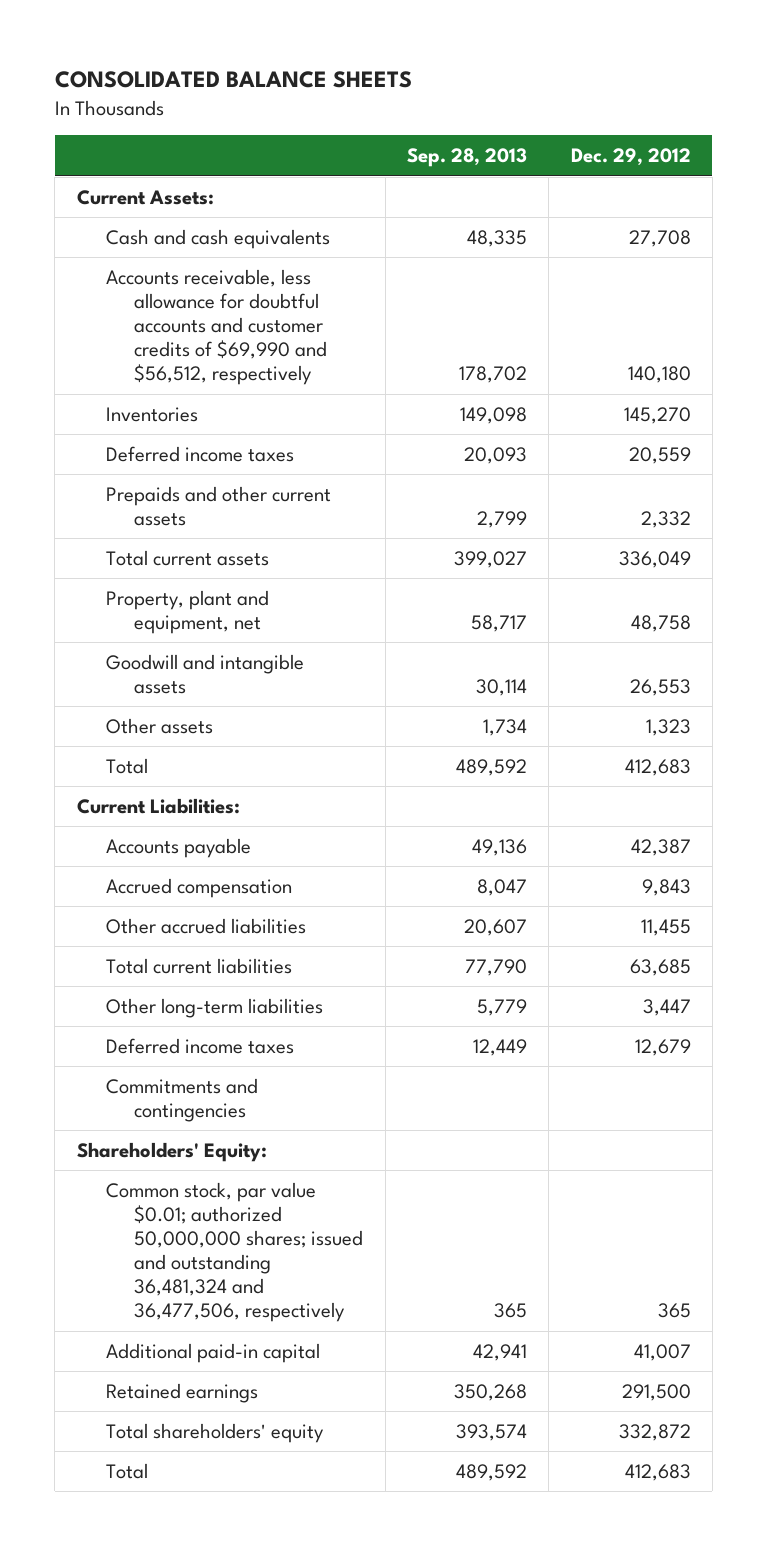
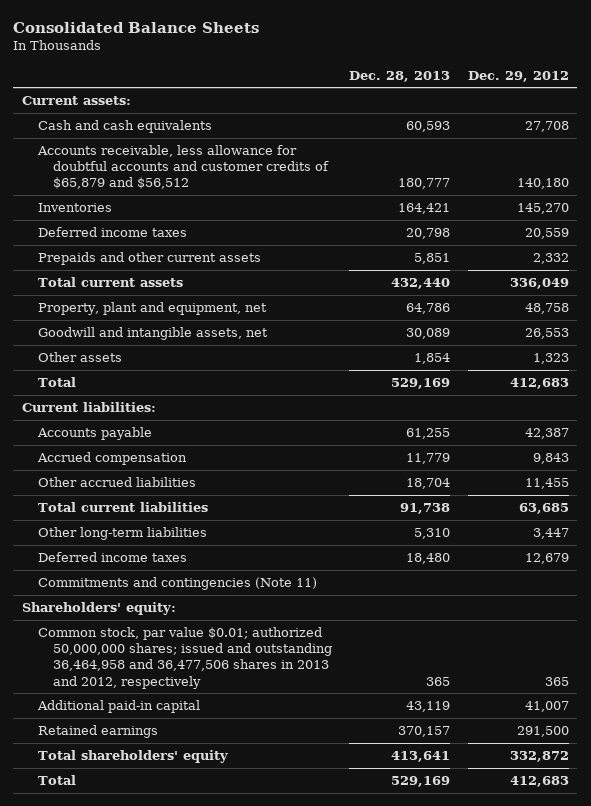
[54,70,412,88] CONSOLIDATED BALANCE SHEETS -> [13,21,260,33] Consolidated Balance Sheets
[406,148,527,168] Sep. 28, 2013 -> none
none -> [349,70,451,82] Dec. 28, 2013
[76,189,214,205] Current Assets: -> [21,96,131,106] Current assets:
[105,268,328,386] Accounts receivable, less allowance for doubtful accounts and customer credits of $69,990 and $56,512, respectively -> [36,145,330,190] Accounts receivable, less allowance for doubtful accounts and customer credits of $65,879 and $56,512
[105,653,304,695] Goodwill and intangible assets -> [37,327,268,341] Goodwill and intangible assets, net
[76,797,240,814] Current Liabilities: -> [21,402,156,413] Current liabilities:
[105,1077,258,1123] Commitments and contingencies -> [37,577,317,591] Commitments and contingencies (Note 11)
[76,1141,267,1162] Shareholders' Equity: -> [21,602,176,616] Shareholders' equity:
[105,1181,364,1323] Common stock, par value $0.01; authorized 50,000,000 shares; issued and outstanding 36,481,324 and 36,477,506, respectively -> [37,627,333,689] Common stock, par value $0.01; authorized 50,000,000 shares; issued and outstanding 36,464,958 and 36,477,506 shares in 2013 and 2012, respectively

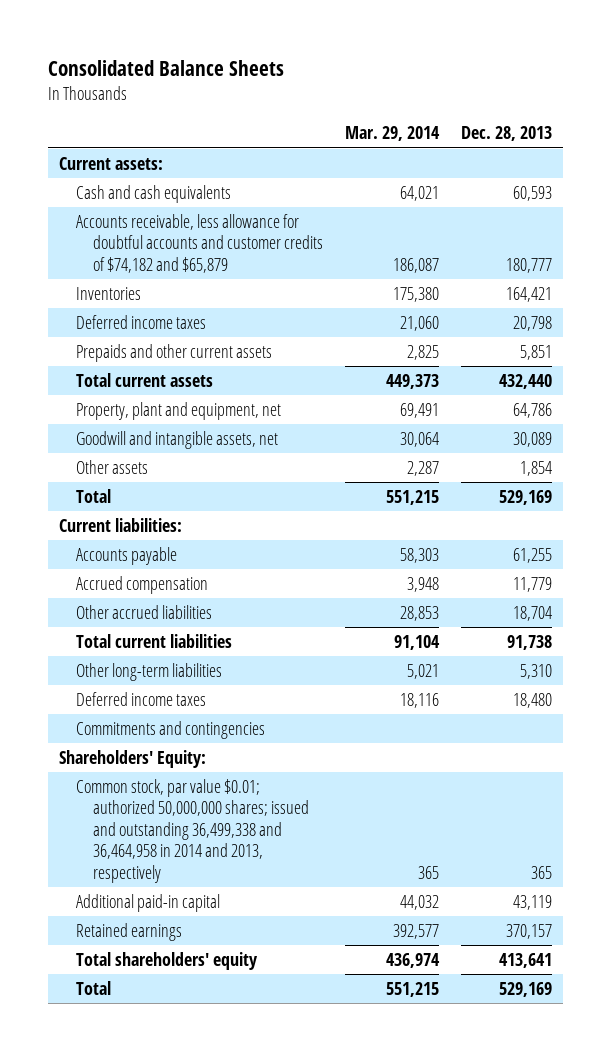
[467,70,569,82] Dec. 29, 2012 -> none
none -> [344,126,440,142] Mar. 29, 2014
[36,145,330,190] Accounts receivable, less allowance for doubtful accounts and customer credits of $65,879 and $56,512 -> [75,214,323,273] Accounts receivable, less allowance for doubtful accounts and customer credits of $74,182 and $65,879
[37,577,317,591] Commitments and contingencies (Note 11) -> [75,721,265,740] Commitments and contingencies
[21,602,176,616] Shareholders' equity: -> [59,750,207,769] Shareholders' Equity:
[37,627,333,689] Common stock, par value $0.01; authorized 50,000,000 shares; issued and outstanding 36,464,958 and 36,477,506 shares in 2013 and 2012, respectively -> [75,779,309,883] Common stock, par value $0.01; authorized 50,000,000 shares; issued and outstanding 36,499,338 and 36,464,958 in 2014 and 2013, respectively

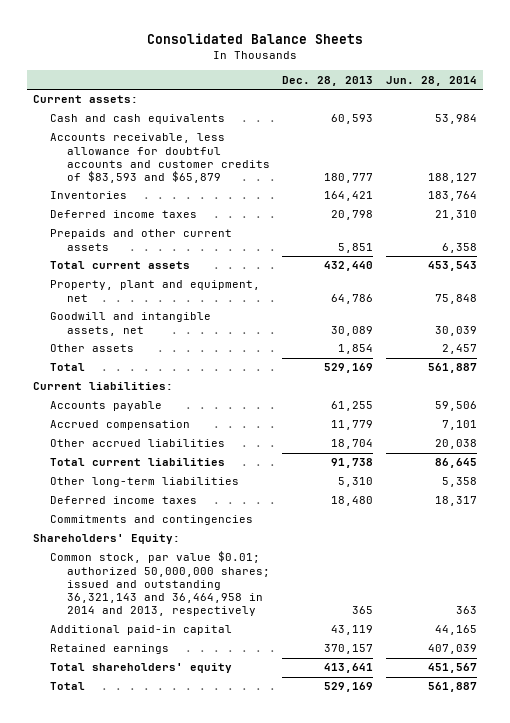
[344,126,440,142] Mar. 29, 2014 -> none
none -> [385,75,477,86] Jun. 28, 2014
[75,214,323,273] Accounts receivable, less allowance for doubtful accounts and customer credits of $74,182 and $65,879 -> [49,133,270,184] Accounts receivable, less allowance for doubtful accounts and customer credits of $83,593 and $65,879
[75,779,309,883] Common stock, par value $0.01; authorized 50,000,000 shares; issued and outstanding 36,499,338 and 36,464,958 in 2014 and 2013, respectively -> [49,551,270,617] Common stock, par value $0.01; authorized 50,000,000 shares; issued and outstanding 36,321,143 and 36,464,958 in 2014 and 2013, respectively

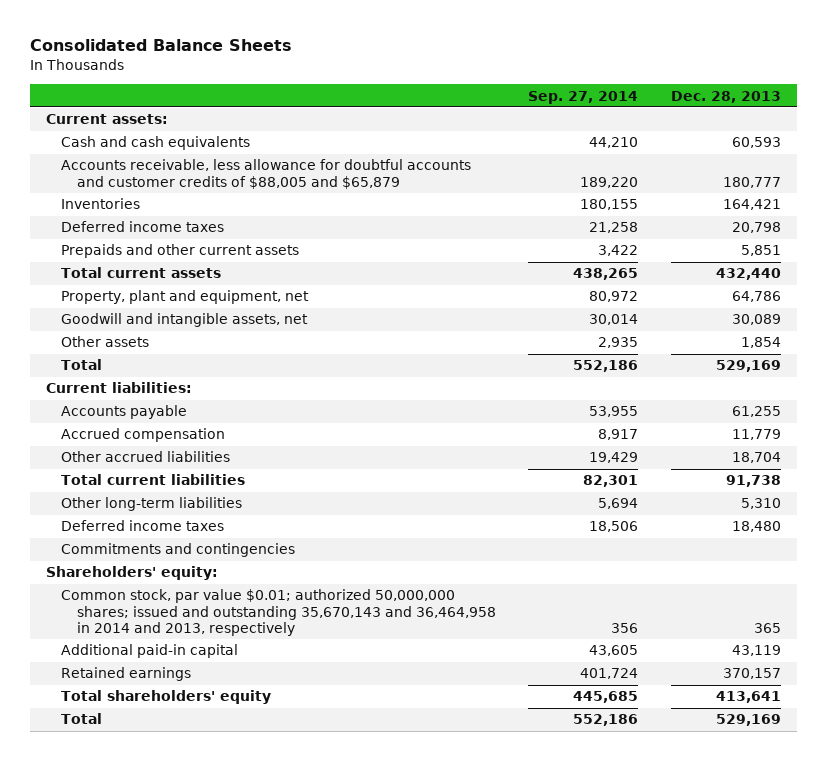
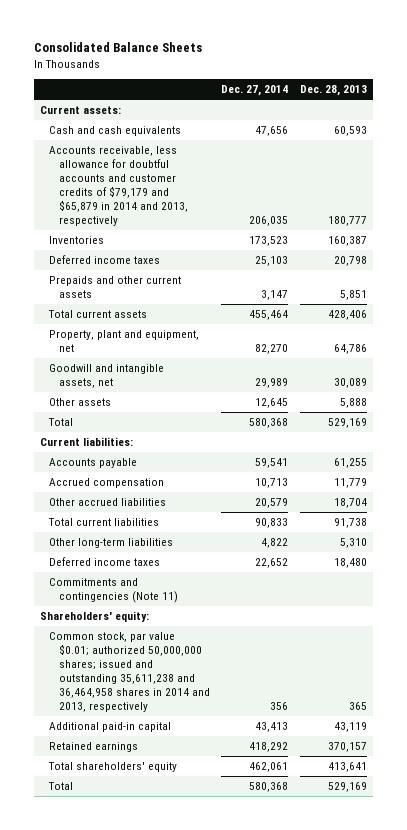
[528,90,639,104] Sep. 27, 2014 -> none
none -> [221,85,289,97] Dec. 27, 2014
[61,159,472,189] Accounts receivable, less allowance for doubtful accounts and customer credits of $88,005 and $65,879 -> [49,146,188,226] Accounts receivable, less allowance for doubtful accounts and customer credits of $79,179 and $65,879 in 2014 and 2013, respectively
[722,199,781,211] 164,421 -> [328,236,368,247] 160,387
[715,268,781,281] 432,440 -> [328,310,368,321] 428,406
[740,337,781,349] 1,854 -> [340,398,368,409] 5,888
[61,543,296,558] Commitments and contingencies -> [49,578,178,604] Commitments and contingencies (Note 11)
[61,589,496,636] Common stock, par value $0.01; authorized 50,000,000 shares; issued and outstanding 35,670,143 and 36,464,958 in 2014 and 2013, respectively -> [49,632,210,712] Common stock, par value $0.01; authorized 50,000,000 shares; issued and outstanding 35,611,238 and 36,464,958 shares in 2014 and 2013, respectively

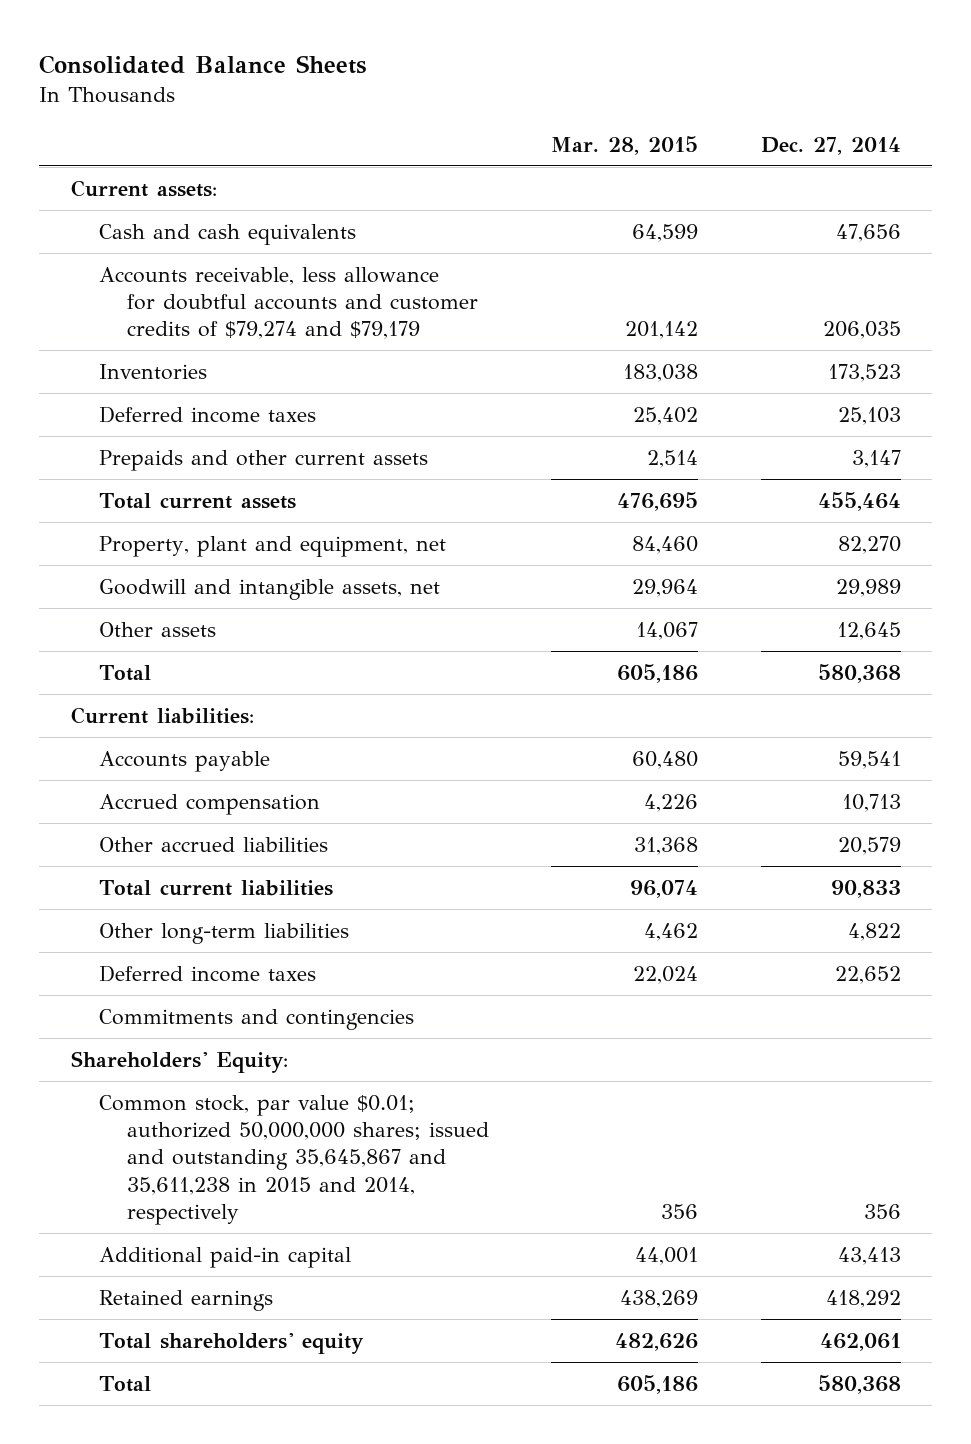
[300,85,368,97] Dec. 28, 2013 -> none
none -> [551,135,699,155] Mar. 28, 2015
[49,146,188,226] Accounts receivable, less allowance for doubtful accounts and customer credits of $79,179 and $65,879 in 2014 and 2013, respectively -> [98,266,478,340] Accounts receivable, less allowance for doubtful accounts and customer credits of $79,274 and $79,179
[49,578,178,604] Commitments and contingencies (Note 11) -> [98,1008,414,1030] Commitments and contingencies
[39,611,149,623] Shareholders' equity: -> [70,1050,288,1073] Shareholders' Equity:
[49,632,210,712] Common stock, par value $0.01; authorized 50,000,000 shares; issued and outstanding 35,611,238 and 36,464,958 shares in 2014 and 2013, respectively -> [98,1094,489,1226] Common stock, par value $0.01; authorized 50,000,000 shares; issued and outstanding 35,645,867 and 35,611,238 in 2015 and 2014, respectively

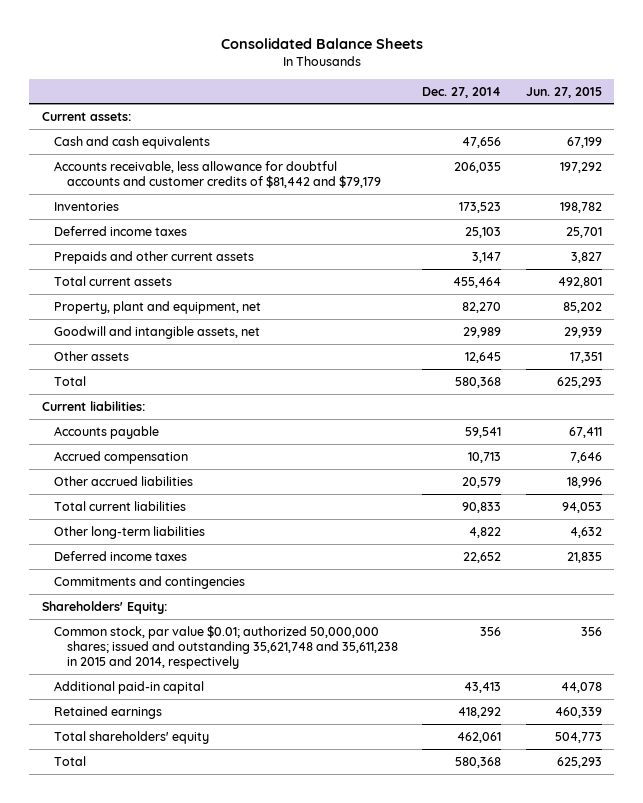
[551,135,699,155] Mar. 28, 2015 -> none
none -> [525,86,602,98] Jun. 27, 2015
[98,266,478,340] Accounts receivable, less allowance for doubtful accounts and customer credits of $79,274 and $79,179 -> [54,160,381,188] Accounts receivable, less allowance for doubtful accounts and customer credits of $81,442 and $79,179
[98,1094,489,1226] Common stock, par value $0.01; authorized 50,000,000 shares; issued and outstanding 35,645,867 and 35,611,238 in 2015 and 2014, respectively -> [54,624,398,670] Common stock, par value $0.01; authorized 50,000,000 shares; issued and outstanding 35,621,748 and 35,611,238 in 2015 and 2014, respectively

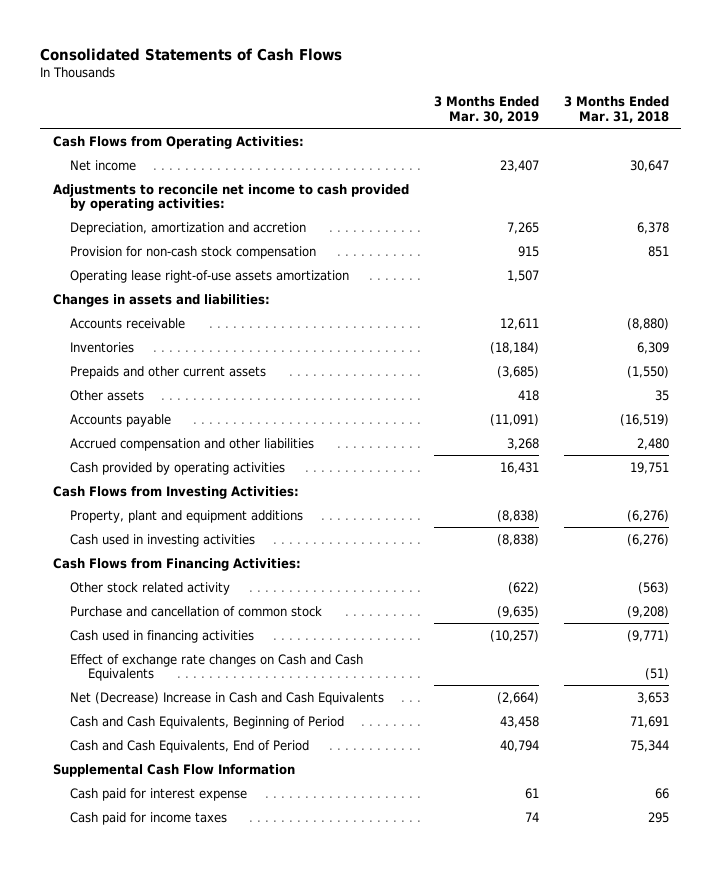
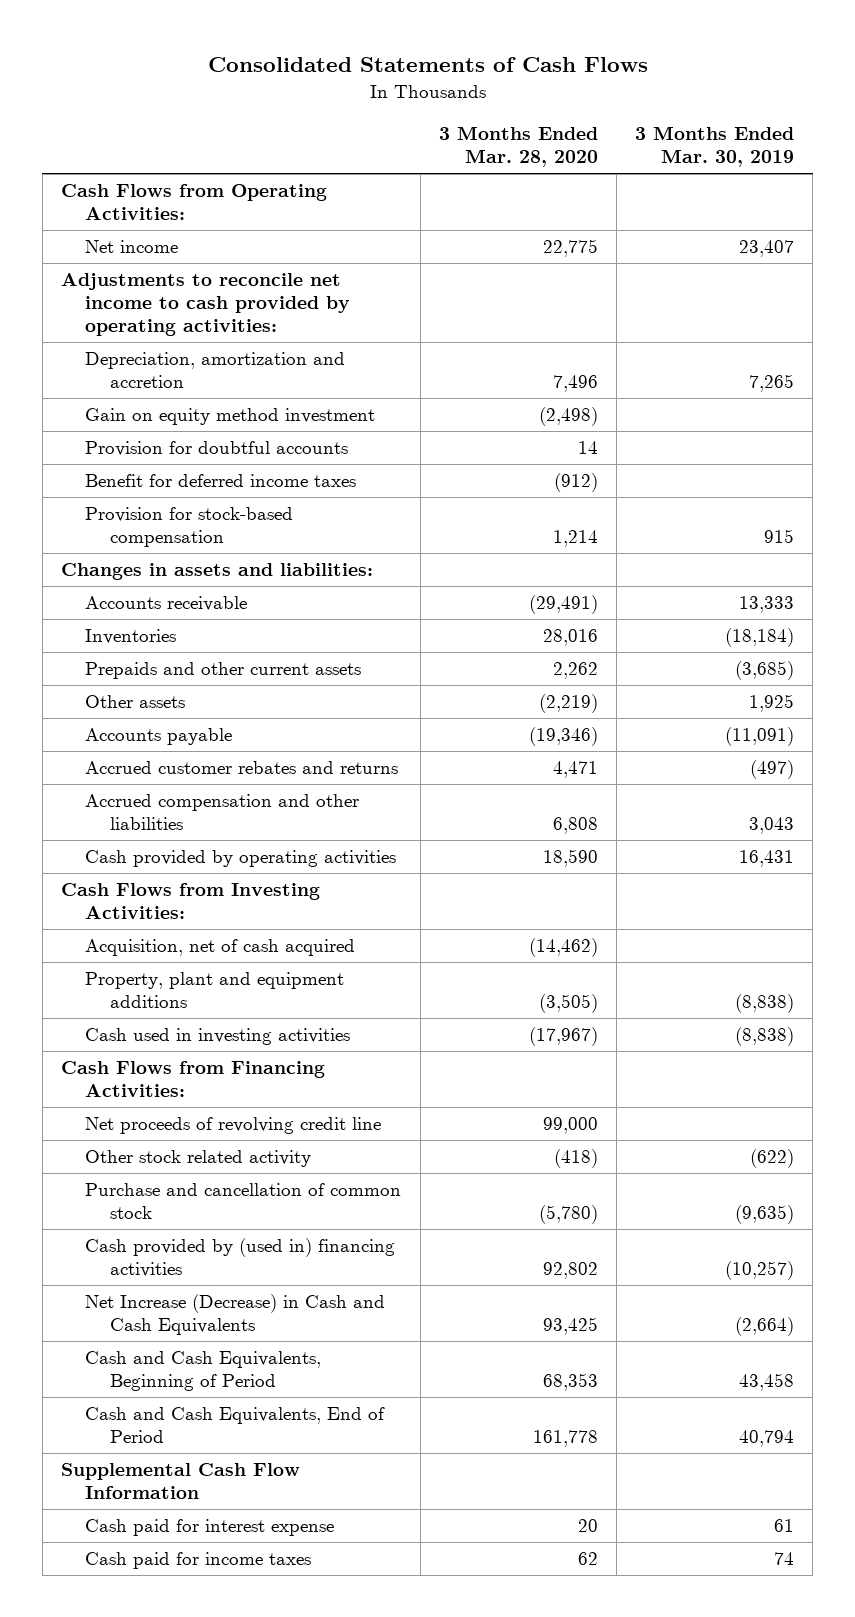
[563,96,669,124] 3 Months Ended Mar. 31, 2018 -> none
none -> [438,126,598,168] 3 Months Ended Mar. 28, 2020
[70,269,350,283] Operating lease right-of-use assets amortization -> none
none -> [85,408,376,426] Gain on equity method investment
none -> [85,441,349,457] Provision for doubtful accounts
none -> [85,474,357,488] Benefit for deferred income taxes
[70,245,317,259] Provision for non-cash stock compensation -> [85,507,294,547] Provision for stock-based compensation
[499,317,539,330] 12,611 -> [739,596,795,614] 13,333
[517,389,539,401] 418 -> [749,694,795,713] 1,925
none -> [85,761,399,775] Accrued customer rebates and returns
[506,437,539,450] 3,268 -> [749,816,795,834] 3,043
none -> [85,939,356,957] Acquisition, net of cash acquired
none -> [85,1117,382,1135] Net proceeds of revolving credit line
[70,653,364,682] Effect of exchange rate changes on Cash and Cash Equivalents -> none
[70,629,255,643] Cash used in financing activities -> [85,1238,396,1277] Cash provided by (used in) financing activities
[70,691,385,705] Net (Decrease) Increase in Cash and Cash Equivalents -> [85,1294,386,1335] Net Increase (Decrease) in Cash and Cash Equivalents

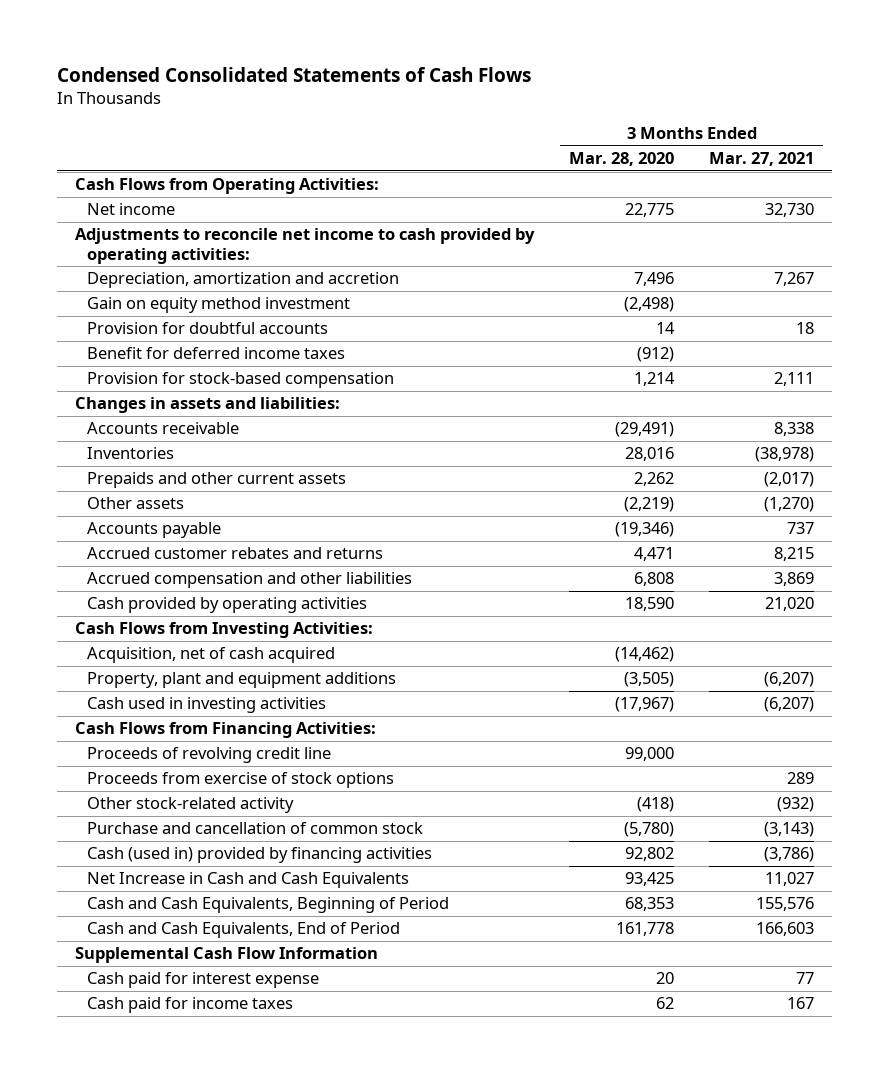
[207,57,648,73] Consolidated Statements of Cash Flows -> [56,67,531,83] Condensed Consolidated Statements of Cash Flows
[635,126,795,168] 3 Months Ended Mar. 30, 2019 -> none
none -> [709,151,815,166] Mar. 27, 2021
[85,1117,382,1135] Net proceeds of revolving credit line -> [86,747,331,764] Proceeds of revolving credit line
none -> [86,772,394,789] Proceeds from exercise of stock options
[85,1150,312,1168] Other stock related activity -> [86,797,294,814] Other stock-related activity
[85,1238,396,1277] Cash provided by (used in) financing activities -> [86,847,432,864] Cash (used in) provided by financing activities
[85,1294,386,1335] Net Increase (Decrease) in Cash and Cash Equivalents -> [86,872,409,889] Net Increase in Cash and Cash Equivalents

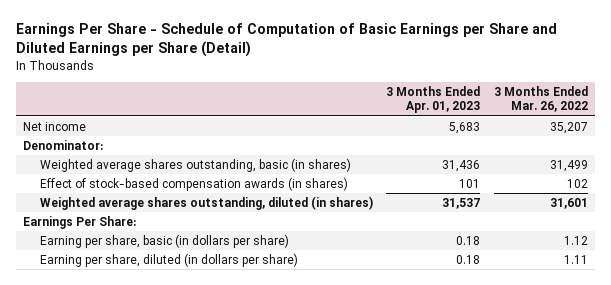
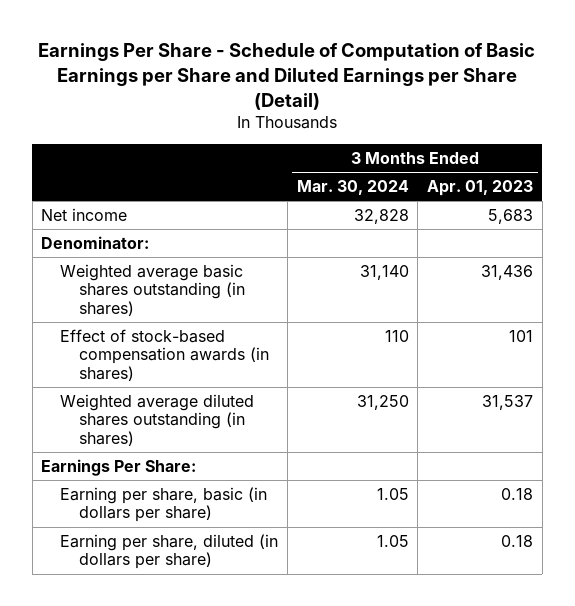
[494,85,589,113] 3 Months Ended Mar. 26, 2022 -> none
none -> [296,180,409,196] Mar. 30, 2024
[39,157,351,172] Weighted average shares outstanding, basic (in shares) -> [60,263,245,316] Weighted average basic shares outstanding (in shares)
[39,195,373,210] Weighted average shares outstanding, diluted (in shares) -> [60,393,255,446] Weighted average diluted shares outstanding (in shares)

